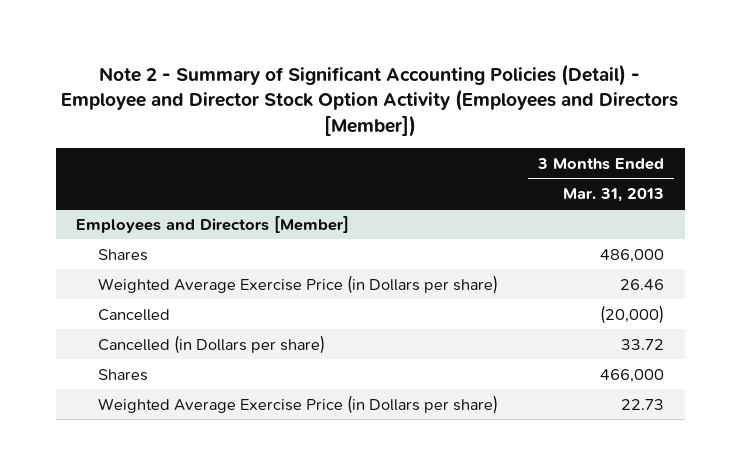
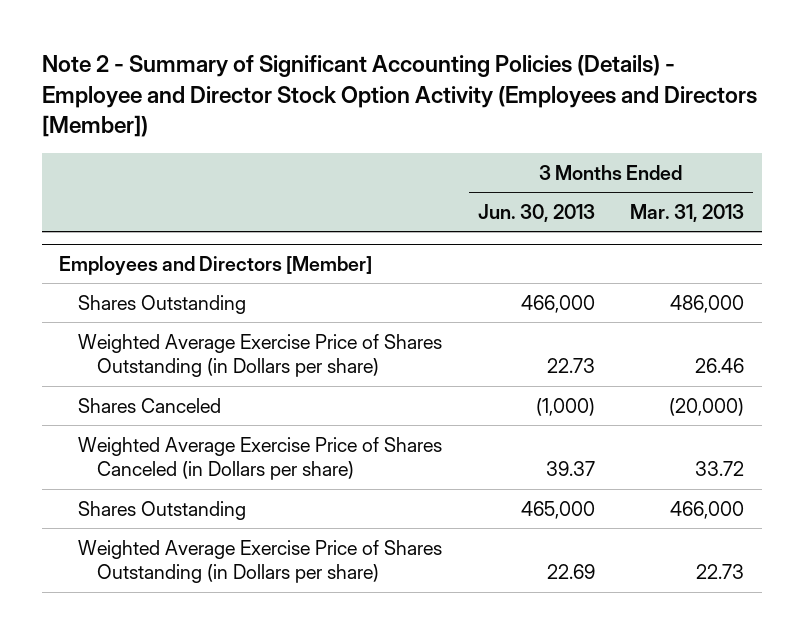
[61,64,679,137] Note 2 - Summary of Significant Accounting Policies (Detail) - Employee and Director Stock Option Activity (Employees and Directors [Member]) -> [41,55,757,138] Note 2 - Summary of Significant Accounting Policies (Details) - Employee and Director Stock Option Activity (Employees and Directors [Member])
none -> [477,203,595,222] Jun. 30, 2013
[97,248,148,261] Shares -> [78,294,247,314] Shares Outstanding
[97,274,498,294] Weighted Average Exercise Price (in Dollars per share) -> [78,333,443,378] Weighted Average Exercise Price of Shares Outstanding (in Dollars per share)
[97,308,170,321] Cancelled -> [78,397,222,413] Shares Canceled
[97,334,325,354] Cancelled (in Dollars per share) -> [78,436,443,481] Weighted Average Exercise Price of Shares Canceled (in Dollars per share)
[97,368,148,381] Shares -> [78,500,247,520] Shares Outstanding
[97,394,498,414] Weighted Average Exercise Price (in Dollars per share) -> [78,539,443,584] Weighted Average Exercise Price of Shares Outstanding (in Dollars per share)

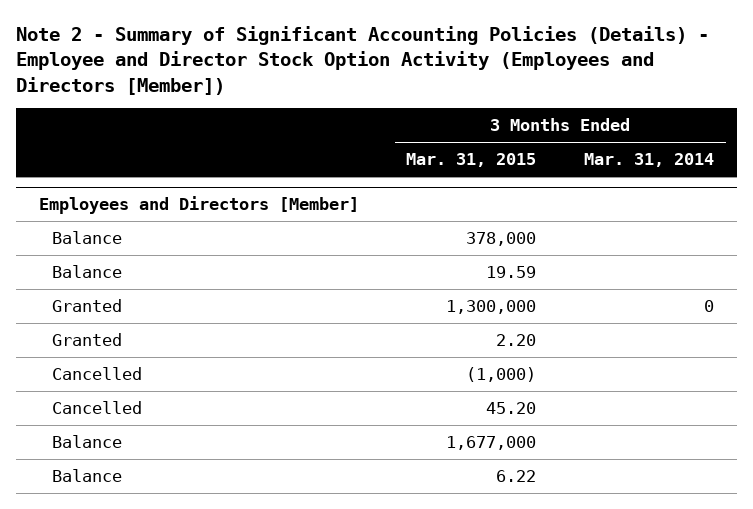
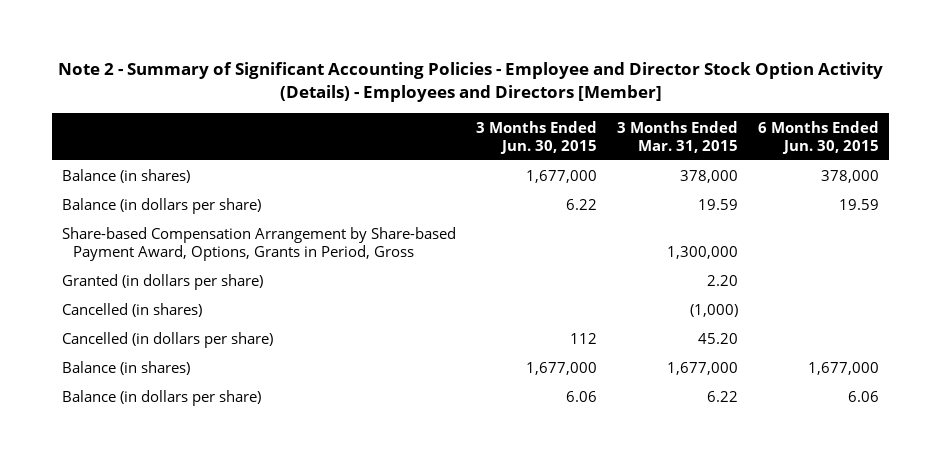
[15,25,709,95] Note 2 - Summary of Significant Accounting Policies (Details) - Employee and Director Stock Option Activity (Employees and Directors [Member]) -> [57,62,883,103] Note 2 - Summary of Significant Accounting Policies - Employee and Director Stock Option Activity (Details) - Employees and Directors [Member]
[583,153,714,168] Mar. 31, 2014 -> none
none -> [476,120,598,154] 3 Months Ended Jun. 30, 2015
none -> [758,120,880,154] 6 Months Ended Jun. 30, 2015
[39,196,360,215] Employees and Directors [Member] -> none
[51,230,122,244] Balance -> [62,168,191,183] Balance (in shares)
[51,264,122,278] Balance -> [62,197,262,214] Balance (in dollars per share)
[51,298,122,312] Granted -> [62,226,457,261] Share-based Compensation Arrangement by Share-based Payment Award, Options, Grants in Period, Gross
[51,332,122,346] Granted -> [62,273,264,290] Granted (in dollars per share)
[51,366,142,380] Cancelled -> [62,302,203,317] Cancelled (in shares)
[51,400,142,414] Cancelled -> [62,331,274,348] Cancelled (in dollars per share)
[51,434,122,448] Balance -> [62,360,191,375] Balance (in shares)
[51,468,122,482] Balance -> [62,389,262,406] Balance (in dollars per share)

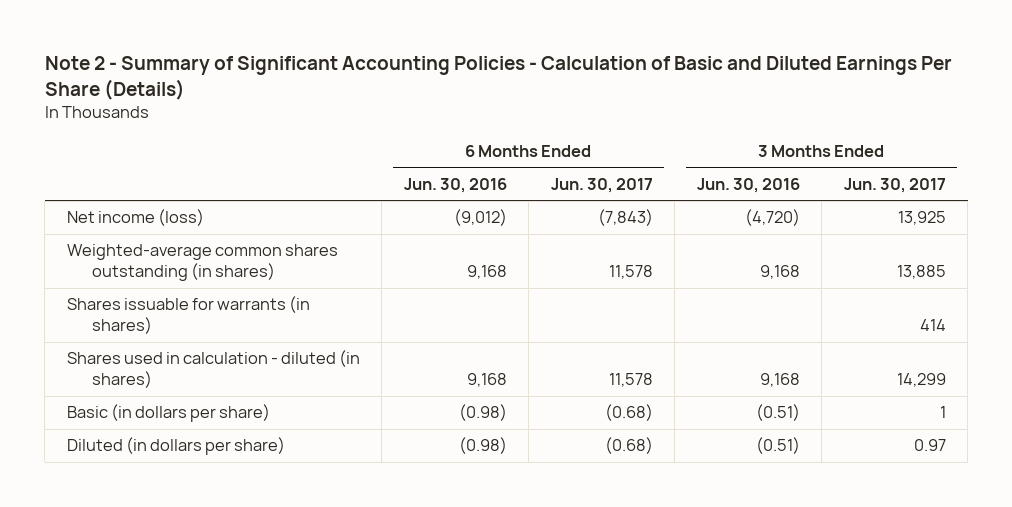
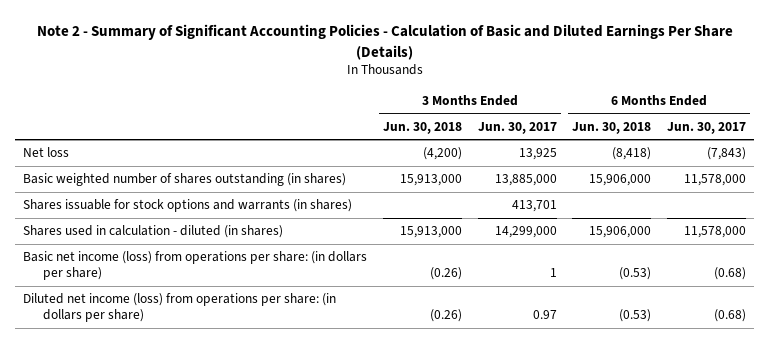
[403,177,507,193] Jun. 30, 2016 -> none
[696,177,800,193] Jun. 30, 2016 -> none
none -> [382,121,462,134] Jun. 30, 2018
none -> [572,121,652,134] Jun. 30, 2018
[66,209,204,227] Net income (loss) -> [23,147,70,158] Net loss
[66,244,338,282] Weighted-average common shares outstanding (in shares) -> [23,173,347,187] Basic weighted number of shares outstanding (in shares)
[608,265,653,280] 11,578 -> [684,174,747,187] 11,578,000
[896,265,946,280] 13,885 -> [494,174,557,187] 13,885,000
[66,296,310,335] Shares issuable for warrants (in shares) -> [23,199,353,213] Shares issuable for stock options and warrants (in shares)
[919,319,946,332] 414 -> [511,200,557,213] 413,701
[608,373,653,388] 11,578 -> [684,226,747,239] 11,578,000
[896,373,946,388] 14,299 -> [494,226,557,239] 14,299,000
[66,404,270,423] Basic (in dollars per share) -> [23,251,368,281] Basic net income (loss) from operations per share: (in dollars per share)
[66,437,285,456] Diluted (in dollars per share) -> [23,293,337,323] Diluted net income (loss) from operations per share: (in dollars per share)

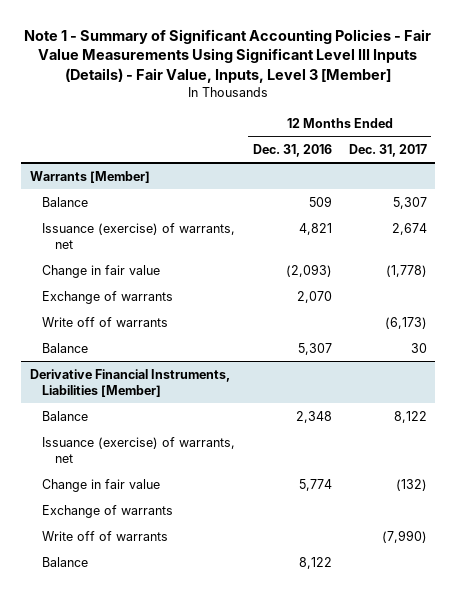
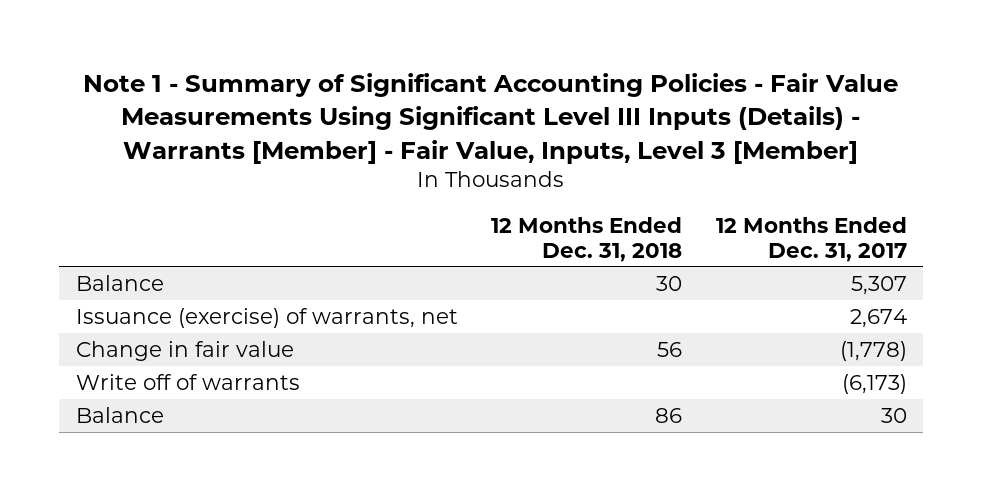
[24,28,432,84] Note 1 - Summary of Significant Accounting Policies - Fair Value Measurements Using Significant Level III Inputs (Details) - Fair Value, Inputs, Level 3 [Member] -> [83,73,899,164] Note 1 - Summary of Significant Accounting Policies - Fair Value Measurements Using Significant Level III Inputs (Details) - Warrants [Member] - Fair Value, Inputs, Level 3 [Member]
[252,144,332,158] Dec. 31, 2016 -> none
none -> [491,216,683,262] 12 Months Ended Dec. 31, 2018
[29,170,150,183] Warrants [Member] -> none
[42,290,174,304] Exchange of warrants -> none
[29,368,230,398] Derivative Financial Instruments, Liabilities [Member] -> none
[42,410,89,421] Balance -> none
[42,436,236,464] Issuance (exercise) of warrants, net -> none
[42,478,161,492] Change in fair value -> none
[42,504,174,518] Exchange of warrants -> none
[42,530,169,541] Write off of warrants -> none
[42,556,89,567] Balance -> none

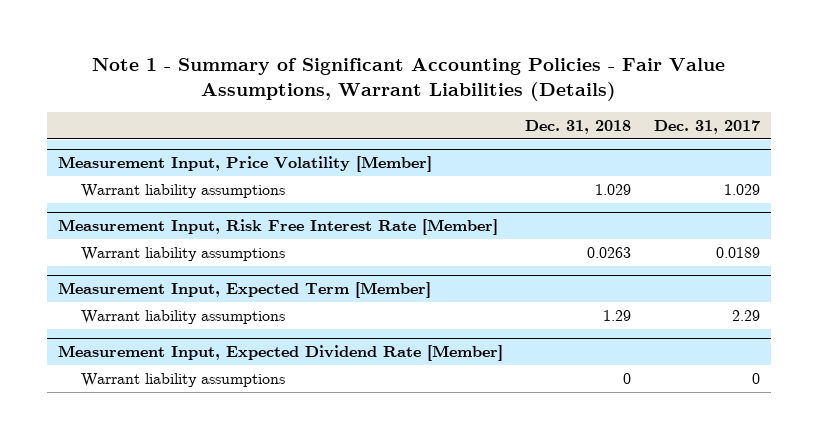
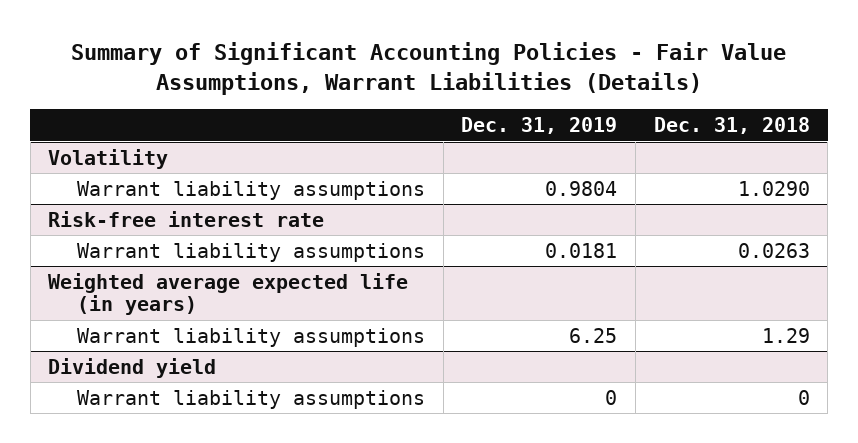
[91,58,725,102] Note 1 - Summary of Significant Accounting Policies - Fair Value Assumptions, Warrant Liabilities (Details) -> [70,42,786,96] Summary of Significant Accounting Policies - Fair Value Assumptions, Warrant Liabilities (Details)
[654,119,761,134] Dec. 31, 2017 -> none
none -> [461,117,618,135] Dec. 31, 2019
[57,155,432,172] Measurement Input, Price Volatility [Member] -> [48,148,169,169] Volatility
[595,183,632,195] 1.029 -> [737,180,810,196] 1.0290
[57,218,498,235] Measurement Input, Risk Free Interest Rate [Member] -> [48,210,325,227] Risk-free interest rate
[57,281,431,298] Measurement Input, Expected Term [Member] -> [48,272,409,316] Weighted average expected life (in years)
[57,344,503,361] Measurement Input, Expected Dividend Rate [Member] -> [48,357,217,378] Dividend yield

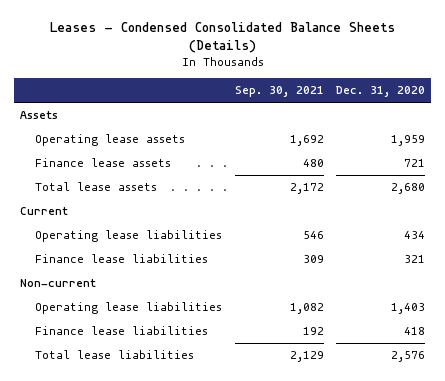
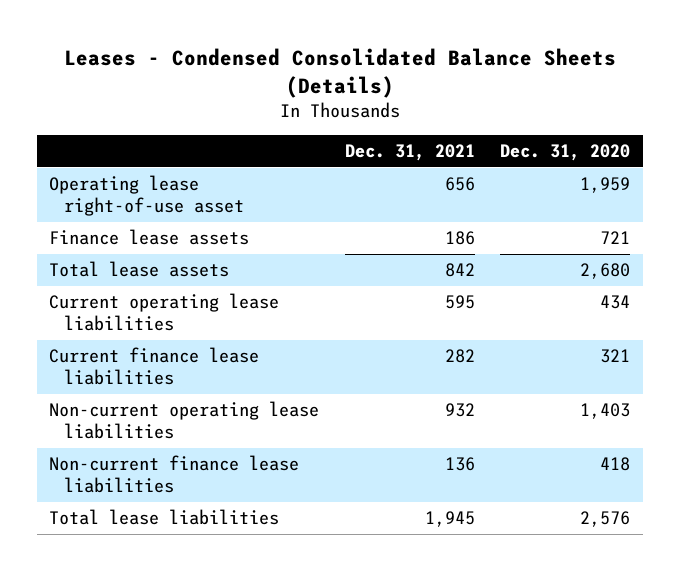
[234,86,324,98] Sep. 30, 2021 -> none
none -> [344,143,475,161] Dec. 31, 2021
[19,111,58,120] Assets -> none
[34,134,185,147] Operating lease assets -> [49,175,244,217] Operating lease right-of-use asset
[19,207,68,216] Current -> none
[19,279,96,288] Non-current -> none
[34,230,222,243] Operating lease liabilities -> [49,293,280,332] Current operating lease liabilities
[34,254,208,264] Finance lease liabilities -> [49,347,260,386] Current finance lease liabilities
[34,302,222,315] Operating lease liabilities -> [49,401,320,440] Non-current operating lease liabilities
[34,326,208,336] Finance lease liabilities -> [49,455,300,494] Non-current finance lease liabilities

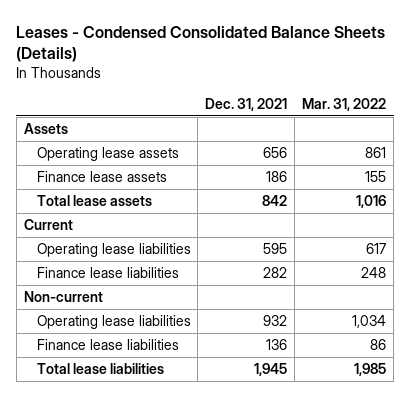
[499,143,630,161] Dec. 31, 2020 -> none
none -> [302,97,387,111] Mar. 31, 2022
none -> [23,123,68,135] Assets
[49,175,244,217] Operating lease right-of-use asset -> [36,147,179,162] Operating lease assets
none -> [23,219,73,231] Current
[49,293,280,332] Current operating lease liabilities -> [36,243,191,258] Operating lease liabilities
[49,347,260,386] Current finance lease liabilities -> [36,267,179,279] Finance lease liabilities
none -> [23,291,103,303] Non-current
[49,401,320,440] Non-current operating lease liabilities -> [36,315,191,330] Operating lease liabilities
[49,455,300,494] Non-current finance lease liabilities -> [36,339,179,351] Finance lease liabilities

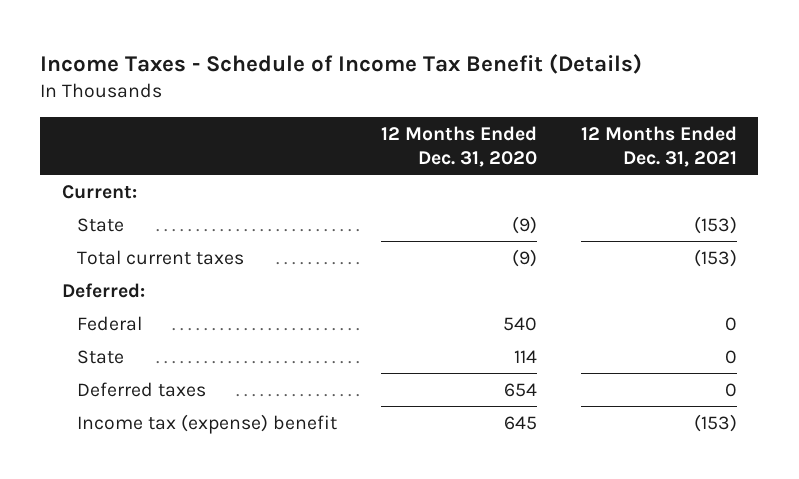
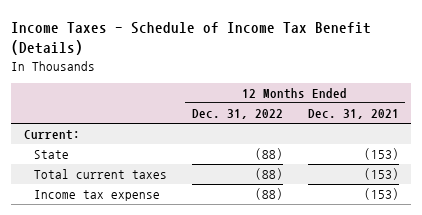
[381,125,538,168] 12 Months Ended Dec. 31, 2020 -> none
none -> [191,109,283,120] Dec. 31, 2022
[61,282,145,298] Deferred: -> none
[77,315,143,331] Federal -> none
[77,349,125,364] State -> none
[77,381,207,397] Deferred taxes -> none
[77,413,338,434] Income tax (expense) benefit -> [33,190,160,202] Income tax expense

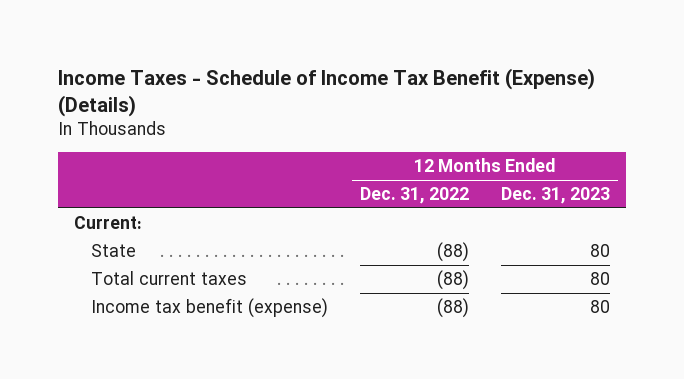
[11,21,372,55] Income Taxes - Schedule of Income Tax Benefit (Details) -> [57,67,595,117] Income Taxes - Schedule of Income Tax Benefit (Expense) (Details)
[307,109,399,120] Dec. 31, 2021 -> none
none -> [501,187,611,205] Dec. 31, 2023
[33,190,160,202] Income tax expense -> [90,297,328,318] Income tax benefit (expense)

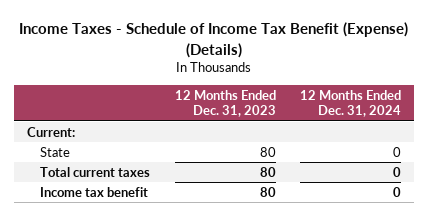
[360,187,470,205] Dec. 31, 2022 -> none
none -> [300,89,402,118] 12 Months Ended Dec. 31, 2024
[90,297,328,318] Income tax benefit (expense) -> [39,186,148,197] Income tax benefit

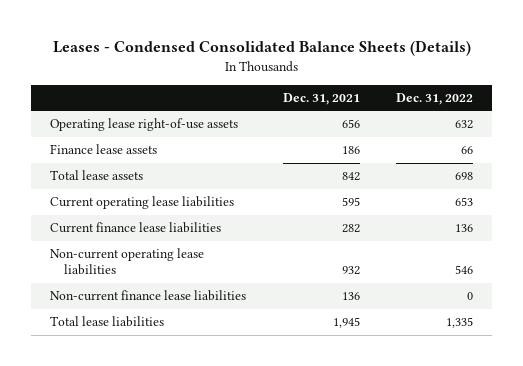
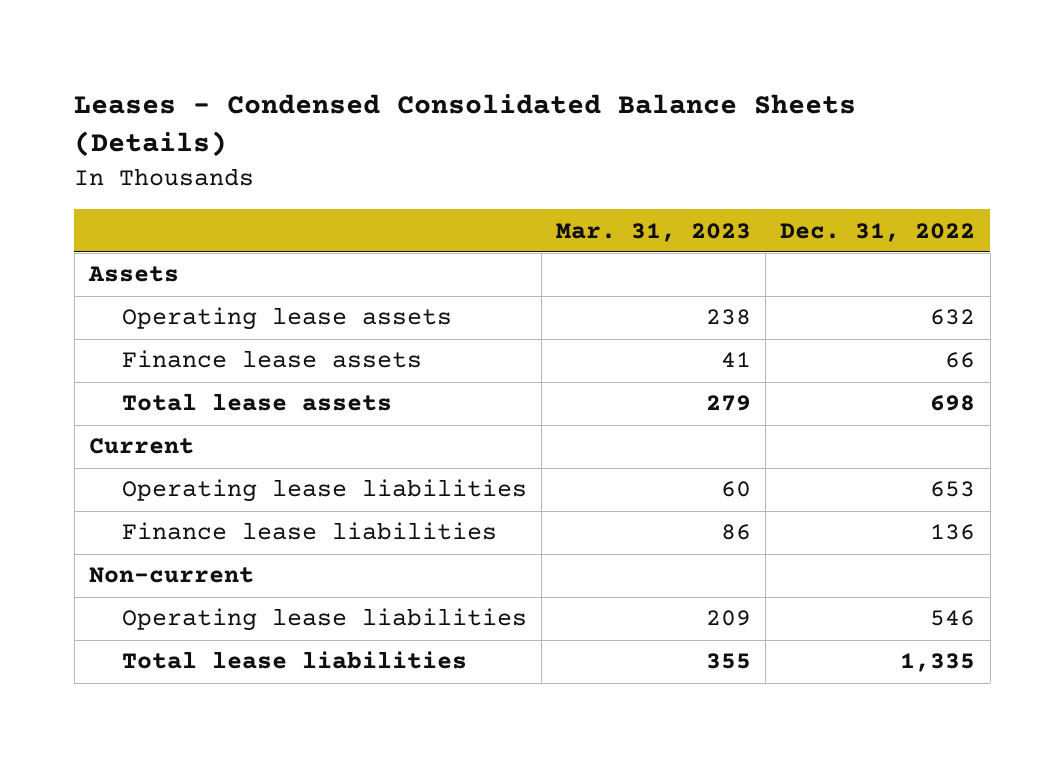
[282,92,360,105] Dec. 31, 2021 -> none
none -> [556,222,752,242] Mar. 31, 2023
none -> [87,266,179,283] Assets
[49,118,238,132] Operating lease right-of-use assets -> [122,307,453,331] Operating lease assets
[49,290,246,302] Non-current finance lease liabilities -> none
none -> [88,438,194,455] Current
[49,196,234,210] Current operating lease liabilities -> [122,479,528,503] Operating lease liabilities
[49,222,221,234] Current finance lease liabilities -> [122,522,498,541] Finance lease liabilities
none -> [88,567,254,584] Non-current
[49,248,204,276] Non-current operating lease liabilities -> [122,608,528,632] Operating lease liabilities

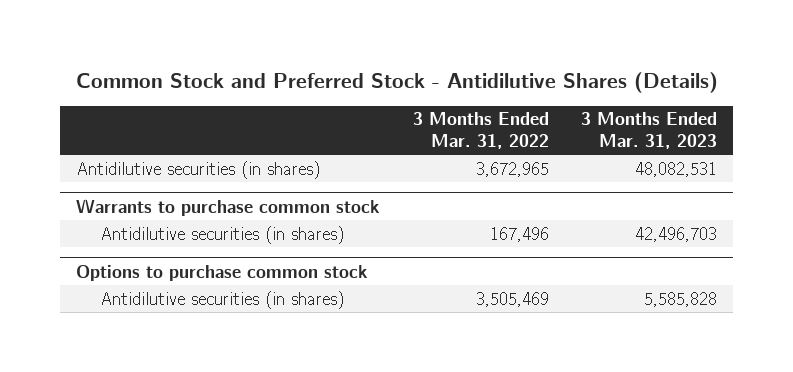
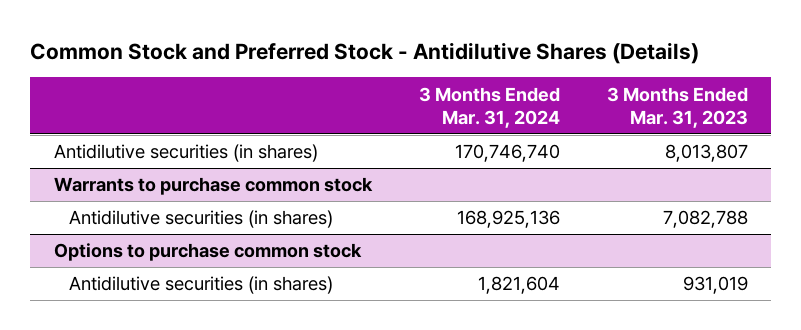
[412,112,549,150] 3 Months Ended Mar. 31, 2022 -> none
none -> [418,86,560,128] 3 Months Ended Mar. 31, 2024
[634,161,717,177] 48,082,531 -> [664,144,748,163] 8,013,807
[634,226,717,242] 42,496,703 -> [662,210,748,229] 7,082,788
[643,291,717,307] 5,585,828 -> [682,276,748,295] 931,019

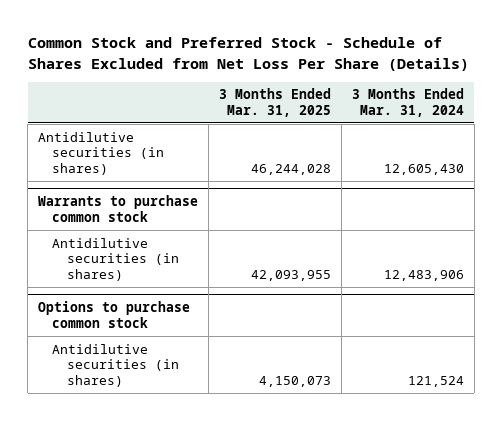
[30,41,700,64] Common Stock and Preferred Stock - Antidilutive Shares (Details) -> [27,37,469,71] Common Stock and Preferred Stock - Schedule of Shares Excluded from Net Loss Per Share (Details)
[606,86,748,128] 3 Months Ended Mar. 31, 2023 -> none
none -> [219,88,332,117] 3 Months Ended Mar. 31, 2025
[454,144,560,163] 170,746,740 -> [383,163,464,175] 12,605,430
[456,210,560,229] 168,925,136 -> [383,269,464,281] 12,483,906
[477,276,560,295] 1,821,604 -> [407,375,464,387] 121,524

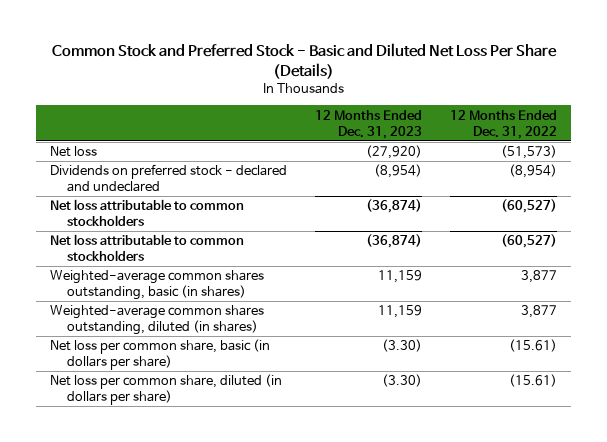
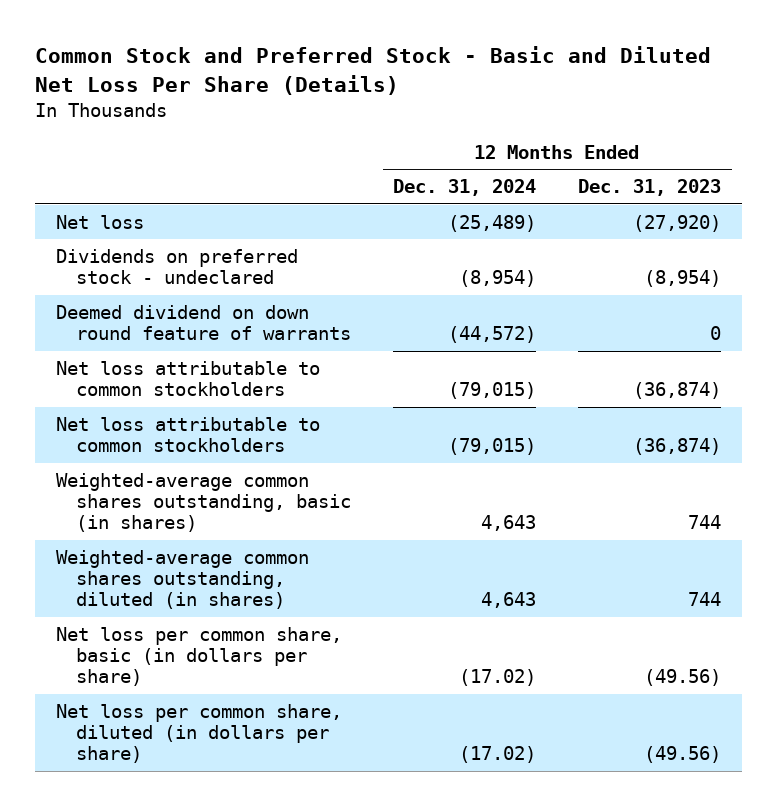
[450,109,558,139] 12 Months Ended Dec. 31, 2022 -> none
none -> [393,179,537,197] Dec. 31, 2024
[50,164,288,193] Dividends on preferred stock - declared and undeclared -> [55,248,298,285] Dividends on preferred stock - undeclared
none -> [55,304,352,341] Deemed dividend on down round feature of warrants
[378,270,423,284] 11,159 -> [688,515,722,530] 744
[378,305,423,319] 11,159 -> [688,592,722,607] 744
[382,339,423,353] (3.30) -> [644,669,722,687] (49.56)
[382,374,423,388] (3.30) -> [644,746,722,764] (49.56)

